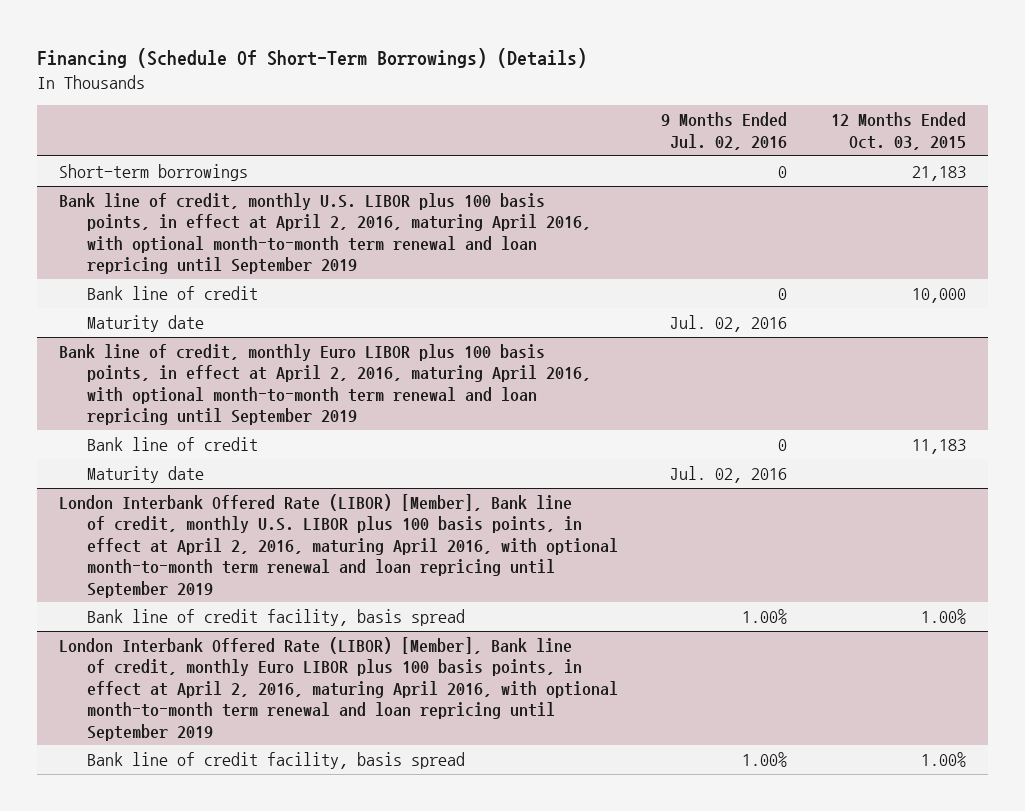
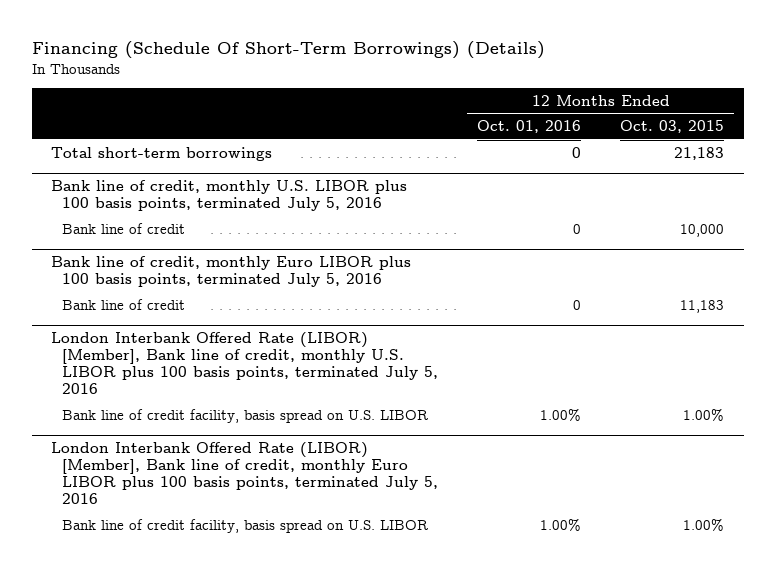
[661,112,788,150] 9 Months Ended Jul. 02, 2016 -> none
none -> [476,120,581,134] Oct. 01, 2016
[58,163,248,181] Short-term borrowings -> [51,146,273,161] Total short-term borrowings
[58,192,591,275] Bank line of credit, monthly U.S. LIBOR plus 100 basis points, in effect at April 2, 2016, maturing April 2016, with optional month-to-month term renewal and loan repricing until September 2019 -> [51,180,408,212] Bank line of credit, monthly U.S. LIBOR plus 100 basis points, terminated July 5, 2016
[86,314,204,332] Maturity date -> none
[58,343,591,426] Bank line of credit, monthly Euro LIBOR plus 100 basis points, in effect at April 2, 2016, maturing April 2016, with optional month-to-month term renewal and loan repricing until September 2019 -> [51,256,412,288] Bank line of credit, monthly Euro LIBOR plus 100 basis points, terminated July 5, 2016
[86,465,204,483] Maturity date -> none
[58,493,618,598] London Interbank Offered Rate (LIBOR) [Member], Bank line of credit, monthly U.S. LIBOR plus 100 basis points, in effect at April 2, 2016, maturing April 2016, with optional month-to-month term renewal and loan repricing until September 2019 -> none
[58,636,618,741] London Interbank Offered Rate (LIBOR) [Member], Bank line of credit, monthly Euro LIBOR plus 100 basis points, in effect at April 2, 2016, maturing April 2016, with optional month-to-month term renewal and loan repricing until September 2019 -> none
none -> [51,332,438,395] London Interbank Offered Rate (LIBOR) [Member], Bank line of credit, monthly U.S. LIBOR plus 100 basis points, terminated July 5, 2016
[86,608,465,626] Bank line of credit facility, basis spread -> [61,408,428,423] Bank line of credit facility, basis spread on U.S. LIBOR
none -> [51,442,438,505] London Interbank Offered Rate (LIBOR) [Member], Bank line of credit, monthly Euro LIBOR plus 100 basis points, terminated July 5, 2016
[86,751,465,769] Bank line of credit facility, basis spread -> [61,518,428,533] Bank line of credit facility, basis spread on U.S. LIBOR

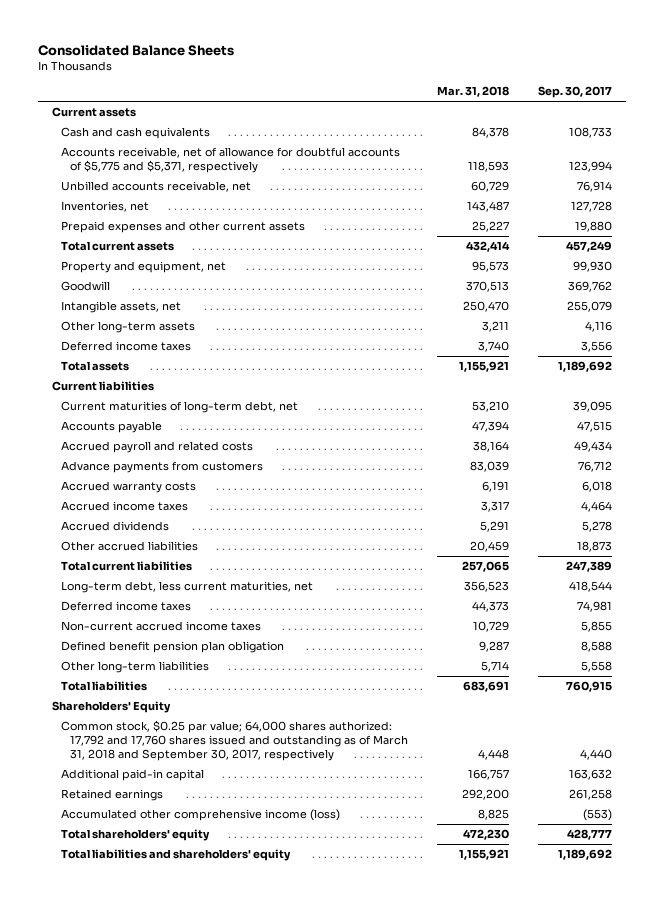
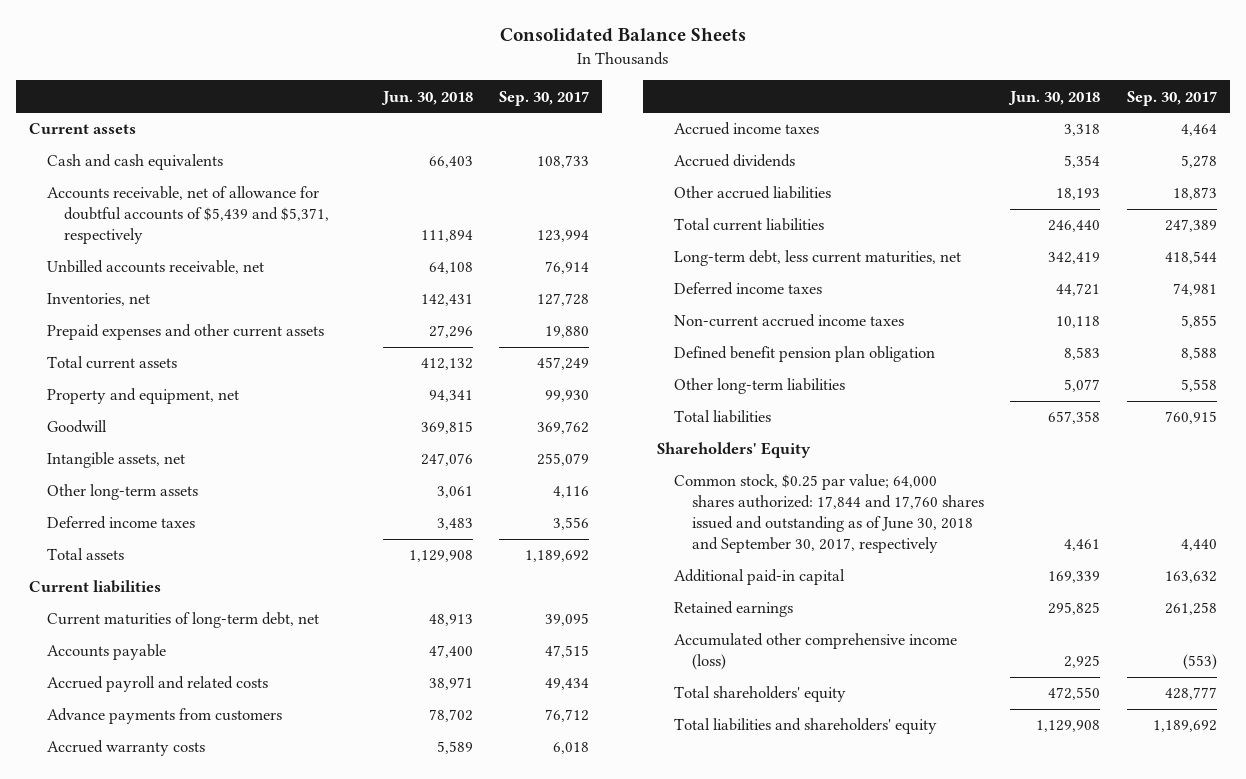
[437,86,510,98] Mar. 31, 2018 -> none
none -> [380,90,473,105] Jun. 30, 2018
[61,147,401,173] Accounts receivable, net of allowance for doubtful accounts of $5,775 and $5,371, respectively -> [46,186,330,245] Accounts receivable, net of allowance for doubtful accounts of $5,439 and $5,371, respectively
[61,720,409,761] Common stock, $0.25 par value; 64,000 shares authorized: 17,792 and 17,760 shares issued and outstanding as of March 31, 2018 and September 30, 2017, respectively -> [674,474,984,554] Common stock, $0.25 par value; 64,000 shares authorized: 17,844 and 17,760 shares issued and outstanding as of June 30, 2018 and September 30, 2017, respectively

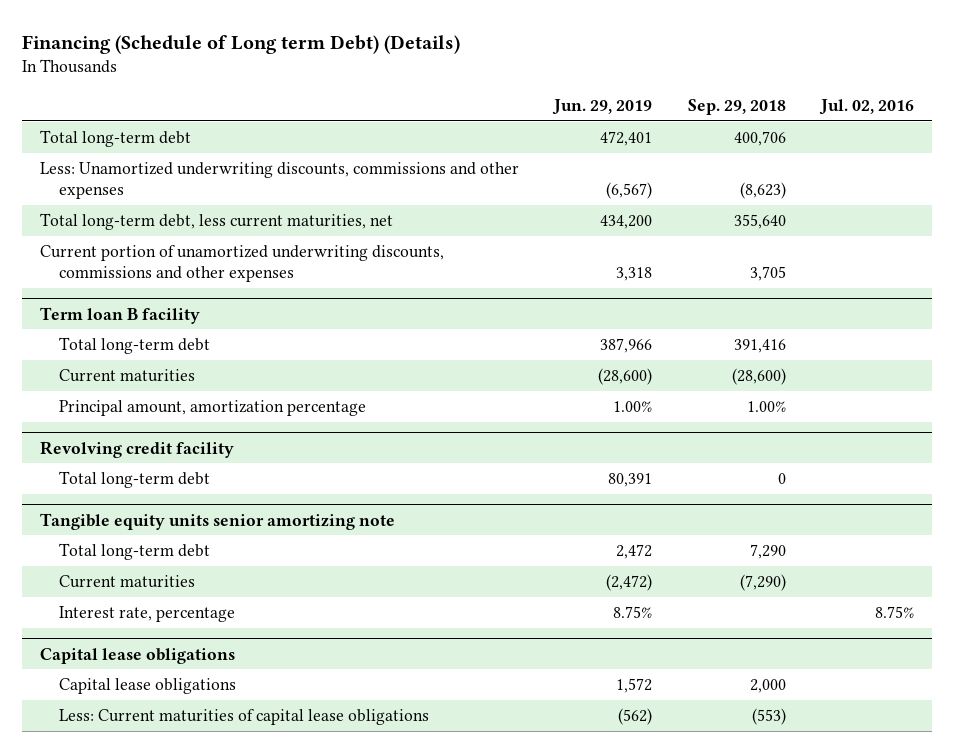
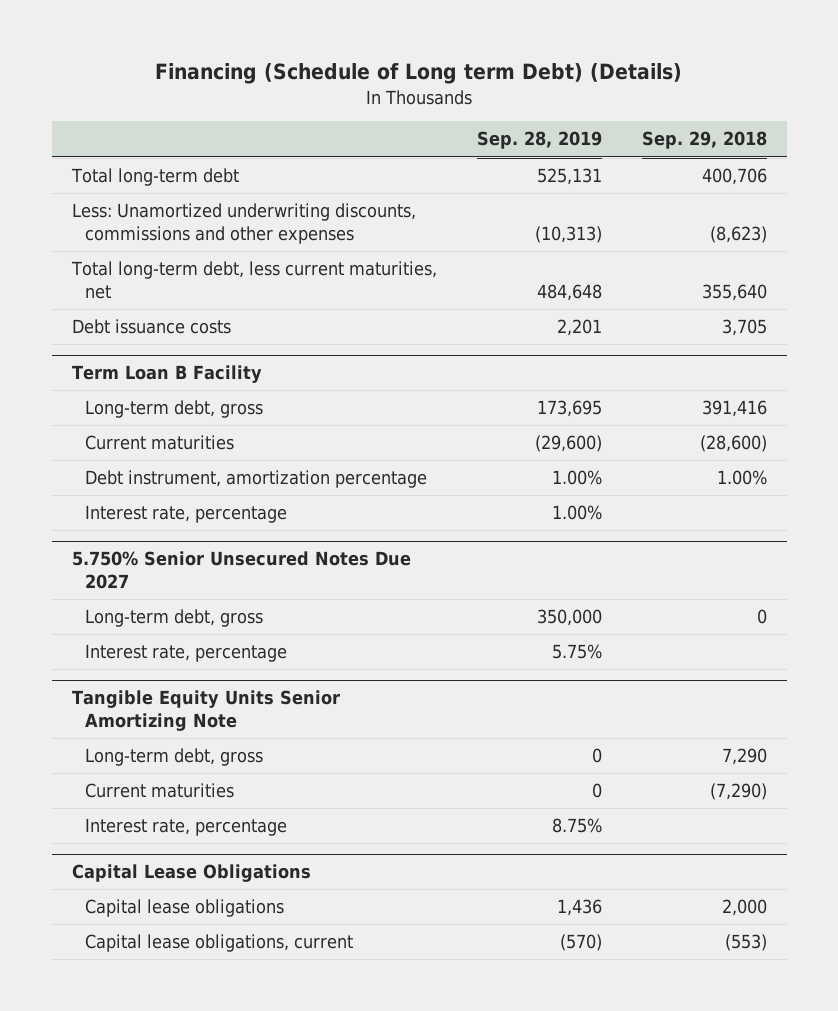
[552,98,653,115] Jun. 29, 2019 -> none
[819,98,915,115] Jul. 02, 2016 -> none
none -> [476,131,602,150] Sep. 28, 2019
[39,245,444,283] Current portion of unamortized underwriting discounts, commissions and other expenses -> [71,319,231,335] Debt issuance costs
[39,306,200,324] Term loan B facility -> [71,365,262,384] Term Loan B Facility
[58,337,210,355] Total long-term debt -> [84,400,263,419] Long-term debt, gross
[39,440,234,458] Revolving credit facility -> none
[58,400,366,417] Principal amount, amortization percentage -> [84,470,427,489] Debt instrument, amortization percentage
none -> [84,505,287,524] Interest rate, percentage
none -> [71,551,411,589] 5.750% Senior Unsecured Notes Due 2027
[58,471,210,489] Total long-term debt -> [84,609,263,628] Long-term debt, gross
none -> [84,644,287,663] Interest rate, percentage
[39,512,395,530] Tangible equity units senior amortizing note -> [71,690,340,731] Tangible Equity Units Senior Amortizing Note
[58,543,210,561] Total long-term debt -> [84,748,263,767] Long-term debt, gross
[39,647,235,664] Capital lease obligations -> [71,864,311,883] Capital Lease Obligations
[58,709,429,726] Less: Current maturities of capital lease obligations -> [84,934,353,953] Capital lease obligations, current

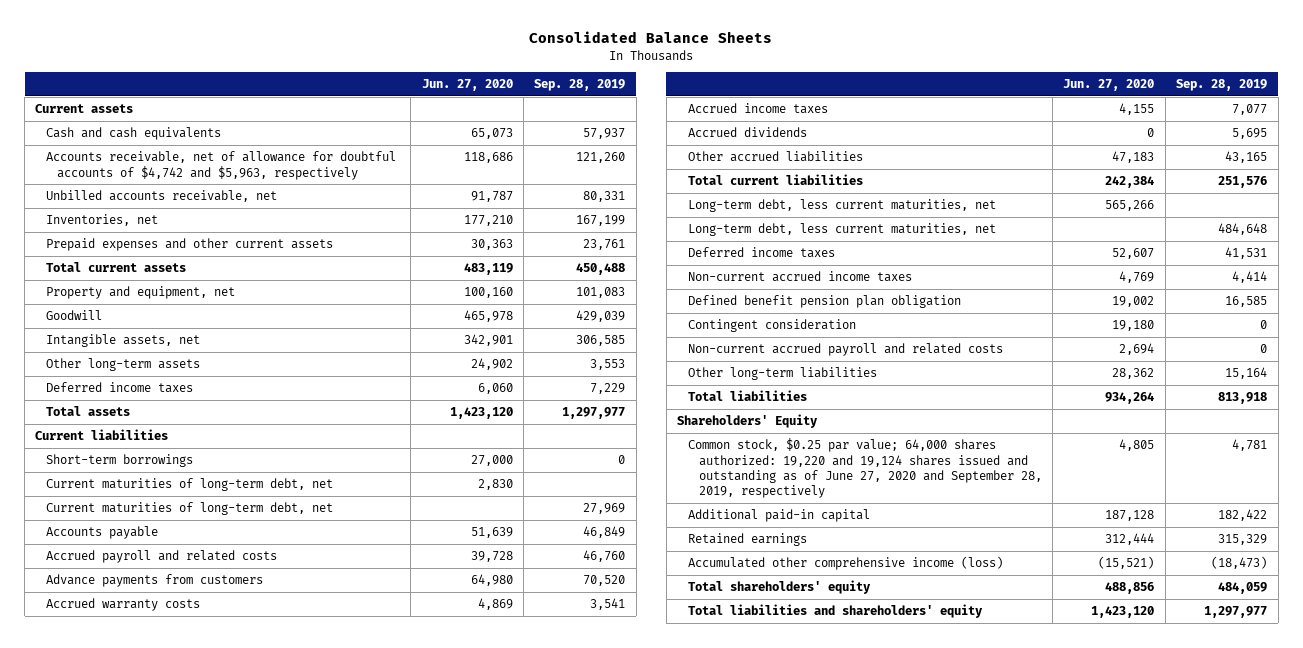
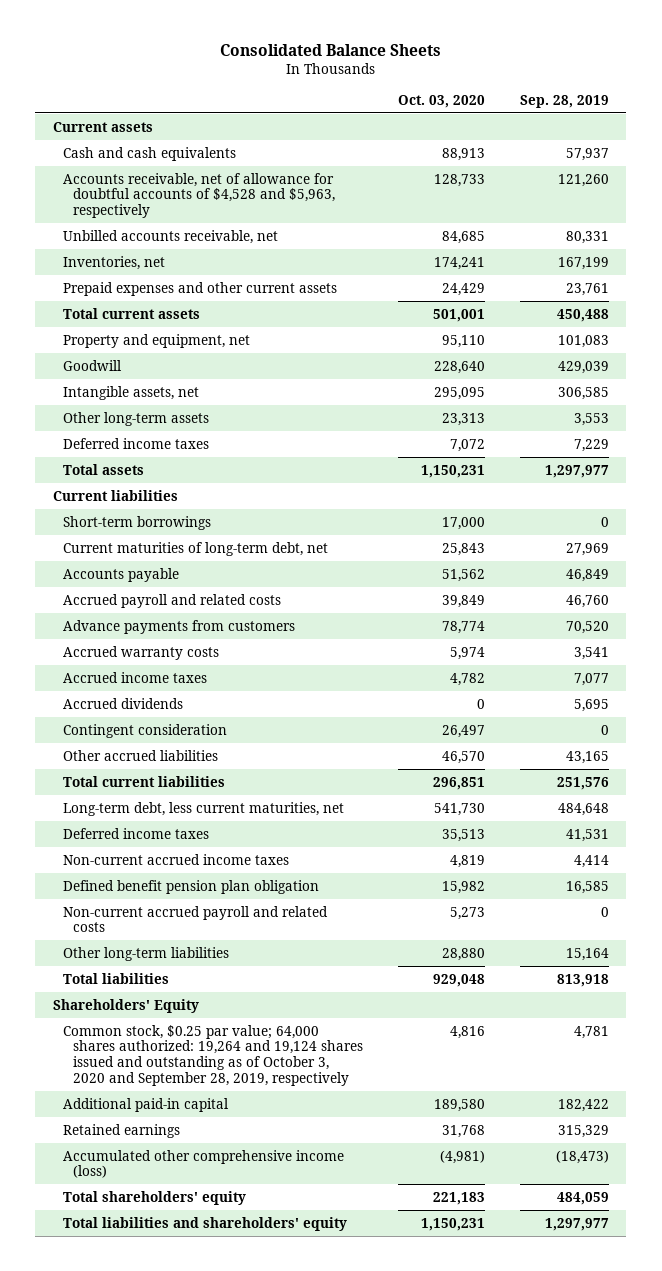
[421,78,513,91] Jun. 27, 2020 -> none
none -> [397,94,485,108] Oct. 03, 2020
[46,151,397,180] Accounts receivable, net of allowance for doubtful accounts of $4,742 and $5,963, respectively -> [62,172,335,219] Accounts receivable, net of allowance for doubtful accounts of $4,528 and $5,963, respectively
[46,478,334,492] Current maturities of long-term debt, net -> none
[687,319,856,333] Contingent consideration -> [62,723,227,738] Contingent consideration
[687,199,996,213] Long-term debt, less current maturities, net -> none
[687,438,1042,499] Common stock, $0.25 par value; 64,000 shares authorized: 19,220 and 19,124 shares issued and outstanding as of June 27, 2020 and September 28, 2019, respectively -> [62,1024,363,1086] Common stock, $0.25 par value; 64,000 shares authorized: 19,264 and 19,124 shares issued and outstanding as of October 3, 2020 and September 28, 2019, respectively

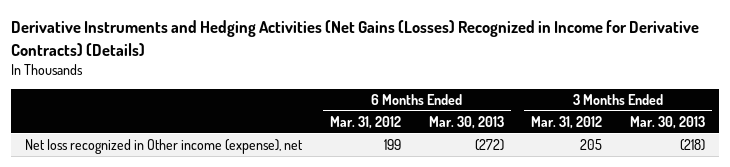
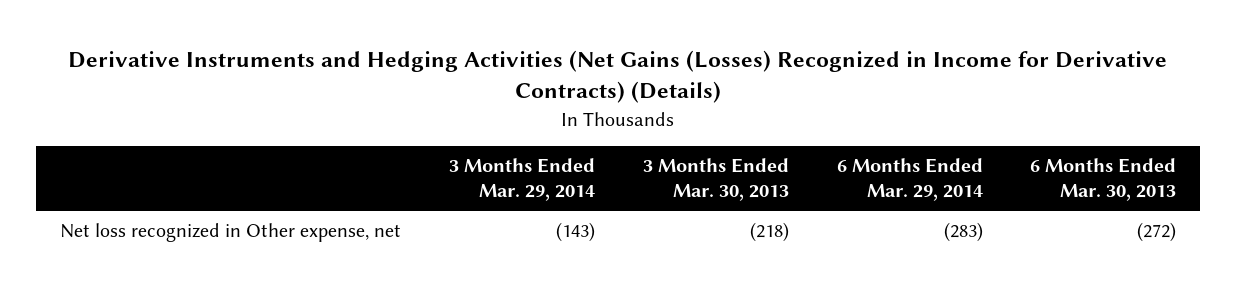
[329,115,401,129] Mar. 31, 2012 -> none
[531,115,603,129] Mar. 31, 2012 -> none
none -> [448,157,595,202] 3 Months Ended Mar. 29, 2014
none -> [836,157,983,202] 6 Months Ended Mar. 29, 2014
[25,139,304,155] Net loss recognized in Other income (expense), net -> [59,223,401,243] Net loss recognized in Other expense, net

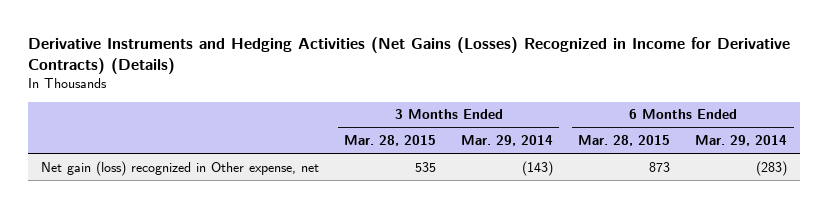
[642,157,789,202] 3 Months Ended Mar. 30, 2013 -> none
[1030,157,1177,202] 6 Months Ended Mar. 30, 2013 -> none
none -> [344,135,437,147] Mar. 28, 2015
none -> [578,135,671,147] Mar. 28, 2015
[59,223,401,243] Net loss recognized in Other expense, net -> [40,160,319,176] Net gain (loss) recognized in Other expense, net

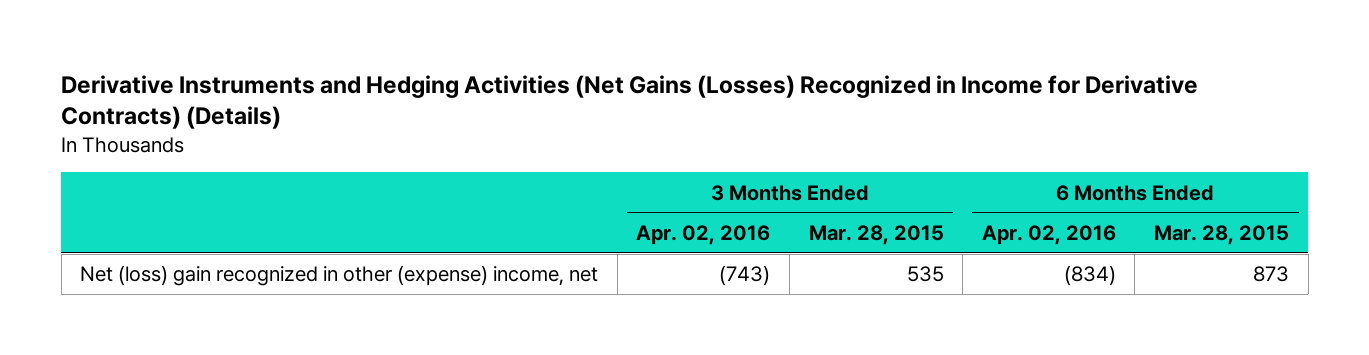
[461,135,554,147] Mar. 29, 2014 -> none
[695,135,788,147] Mar. 29, 2014 -> none
none -> [636,224,771,245] Apr. 02, 2016
none -> [981,224,1116,245] Apr. 02, 2016
[40,160,319,176] Net gain (loss) recognized in Other expense, net -> [80,265,599,287] Net (loss) gain recognized in other (expense) income, net

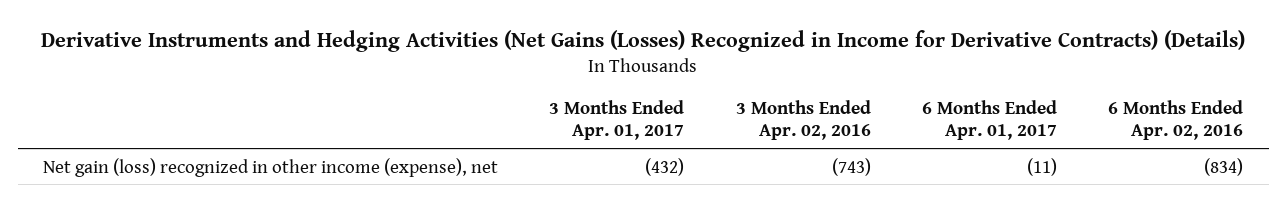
[808,224,944,245] Mar. 28, 2015 -> none
[1154,224,1290,245] Mar. 28, 2015 -> none
none -> [549,100,685,141] 3 Months Ended Apr. 01, 2017
none -> [921,100,1057,141] 6 Months Ended Apr. 01, 2017
[80,265,599,287] Net (loss) gain recognized in other (expense) income, net -> [43,157,499,177] Net gain (loss) recognized in other income (expense), net

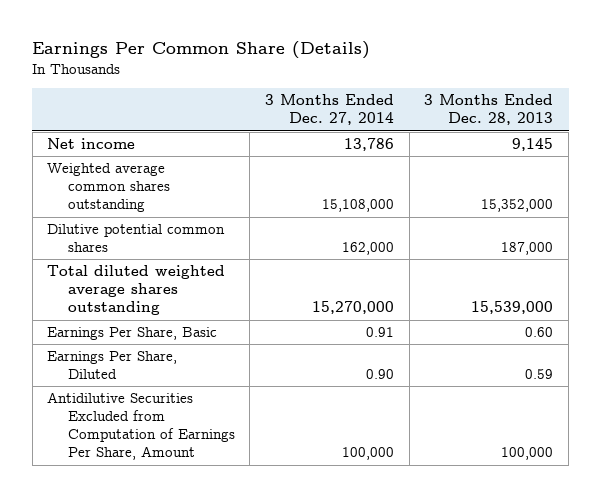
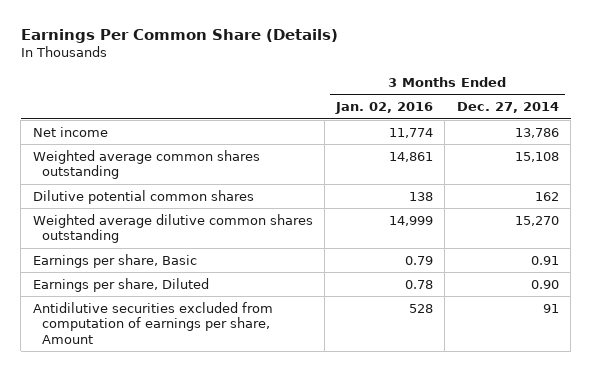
[424,94,554,126] 3 Months Ended Dec. 28, 2013 -> none
none -> [335,102,434,115] Jan. 02, 2016
[322,199,395,213] 15,108,000 -> [514,151,559,162] 15,108
[342,242,395,256] 162,000 -> [534,191,559,201] 162
[47,265,226,316] Total diluted weighted average shares outstanding -> [32,213,313,244] Weighted average dilutive common shares outstanding
[312,301,395,315] 15,270,000 -> [514,215,559,226] 15,270
[47,327,218,341] Earnings Per Share, Basic -> [32,253,197,268] Earnings per share, Basic
[47,351,178,380] Earnings Per Share, Diluted -> [32,277,209,292] Earnings per share, Diluted
[47,392,235,461] Antidilutive Securities Excluded from Computation of Earnings Per Share, Amount -> [32,301,273,344] Antidilutive securities excluded from computation of earnings per share, Amount
[342,447,395,461] 100,000 -> [542,303,559,313] 91

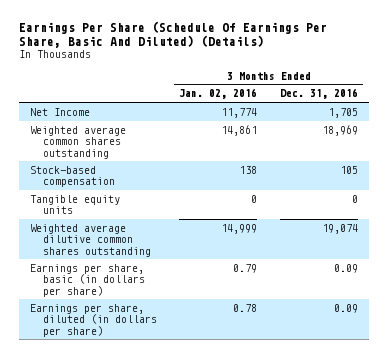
[20,29,338,44] Earnings Per Common Share (Details) -> [18,21,327,49] Earnings Per Share (Schedule Of Earnings Per Share, Basic And Diluted) (Details)
[456,102,559,114] Dec. 27, 2014 -> none
none -> [279,88,358,100] Dec. 31, 2016
[32,126,108,137] Net income -> [29,107,90,116] Net Income
[32,189,254,204] Dilutive potential common shares -> [29,165,116,188] Stock-based compensation
none -> [29,194,120,215] Tangible equity units
[32,301,273,344] Antidilutive securities excluded from computation of earnings per share, Amount -> none
[32,253,197,268] Earnings per share, Basic -> [29,263,146,297] Earnings per share, basic (in dollars per share)
[32,277,209,292] Earnings per share, Diluted -> [29,303,158,337] Earnings per share, diluted (in dollars per share)

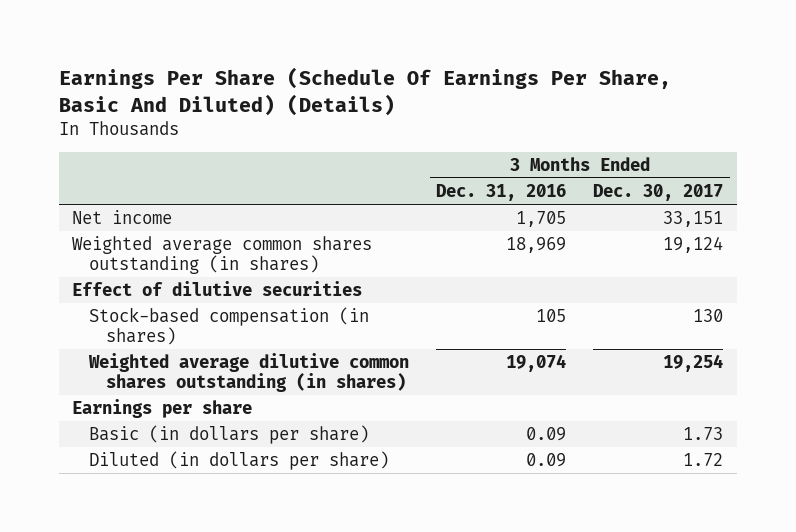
[179,88,258,100] Jan. 02, 2016 -> none
none -> [593,184,724,202] Dec. 30, 2017
[29,194,120,215] Tangible equity units -> none
[29,107,90,116] Net Income -> [72,210,173,225] Net income
[29,125,126,159] Weighted average common shares outstanding -> [72,236,373,274] Weighted average common shares outstanding (in shares)
none -> [72,281,363,297] Effect of dilutive securities
[29,165,116,188] Stock-based compensation -> [89,307,370,345] Stock-based compensation (in shares)
[29,223,152,257] Weighted average dilutive common shares outstanding -> [88,353,410,392] Weighted average dilutive common shares outstanding (in shares)
none -> [72,399,253,419] Earnings per share
[29,263,146,297] Earnings per share, basic (in dollars per share) -> [89,425,370,445] Basic (in dollars per share)
[29,303,158,337] Earnings per share, diluted (in dollars per share) -> [89,451,390,471] Diluted (in dollars per share)

